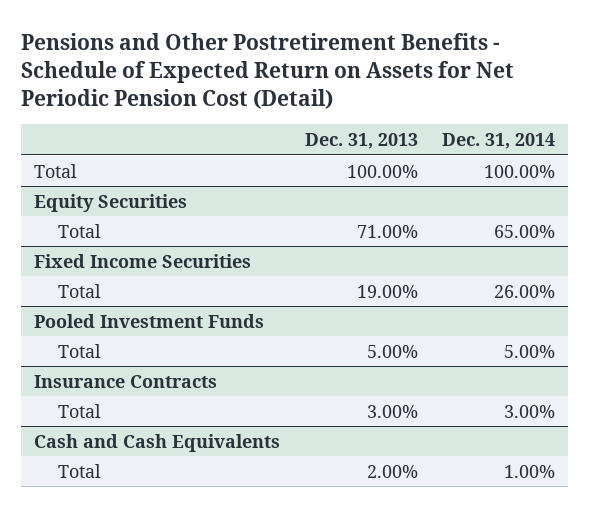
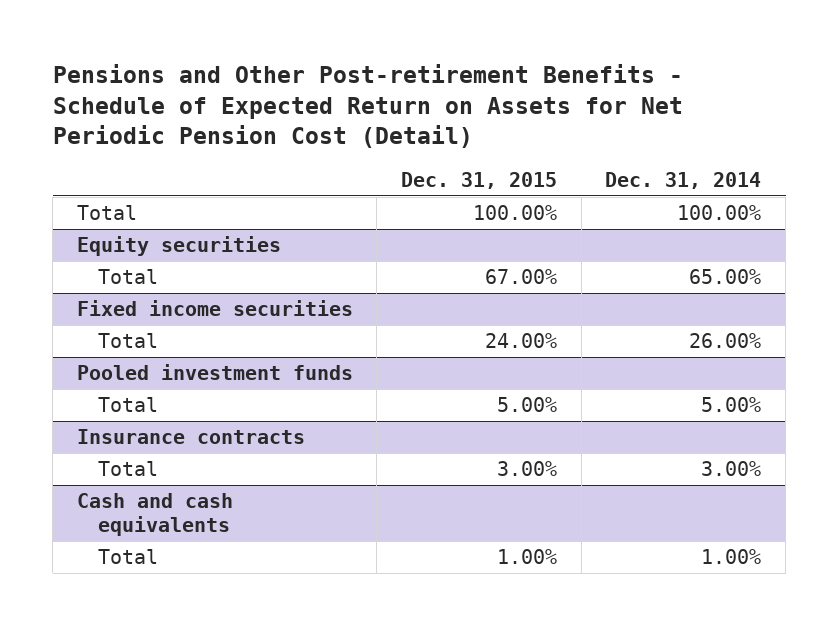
[21,32,515,110] Pensions and Other Postretirement Benefits - Schedule of Expected Return on Assets for Net Periodic Pension Cost (Detail) -> [52,64,683,149] Pensions and Other Post-retirement Benefits - Schedule of Expected Return on Assets for Net Periodic Pension Cost (Detail)
[304,133,418,150] Dec. 31, 2013 -> none
none -> [401,172,558,190] Dec. 31, 2015
[33,193,187,212] Equity Securities -> [76,236,281,257] Equity securities
[33,253,251,268] Fixed Income Securities -> [76,300,353,317] Fixed income securities
[33,313,264,328] Pooled Investment Funds -> [76,364,353,381] Pooled investment funds
[33,374,217,388] Insurance Contracts -> [76,429,305,445] Insurance contracts
[33,433,280,452] Cash and Cash Equivalents -> [76,493,233,537] Cash and cash equivalents

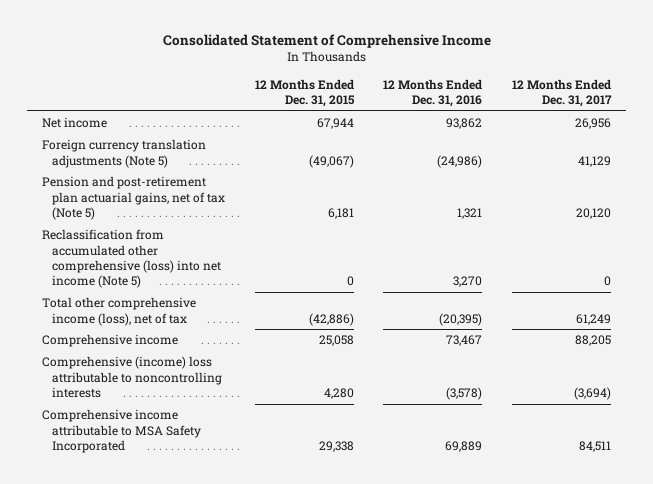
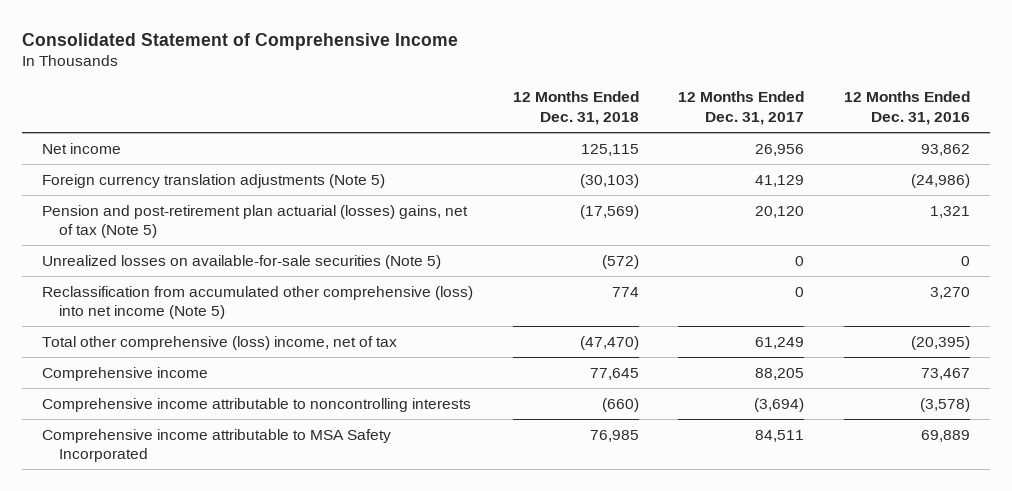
[254,78,355,108] 12 Months Ended Dec. 31, 2015 -> none
none -> [512,91,639,125] 12 Months Ended Dec. 31, 2018
[41,176,225,221] Pension and post-retirement plan actuarial gains, net of tax (Note 5) -> [41,204,468,239] Pension and post-retirement plan actuarial (losses) gains, net of tax (Note 5)
none -> [41,254,441,269] Unrealized losses on available-for-sale securities (Note 5)
[41,297,196,326] Total other comprehensive income (loss), net of tax -> [41,335,397,350] Total other comprehensive (loss) income, net of tax
[41,356,222,399] Comprehensive (income) loss attributable to noncontrolling interests -> [41,397,471,412] Comprehensive income attributable to noncontrolling interests

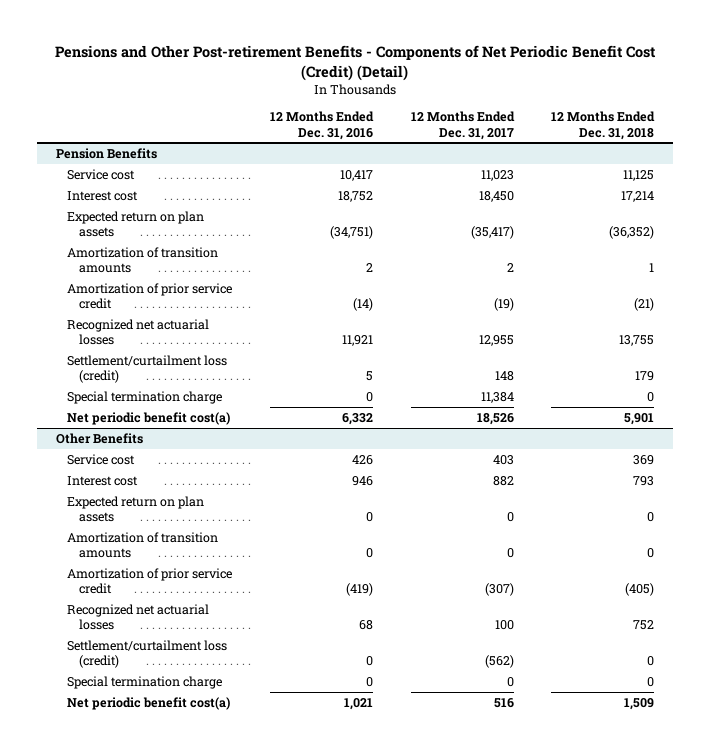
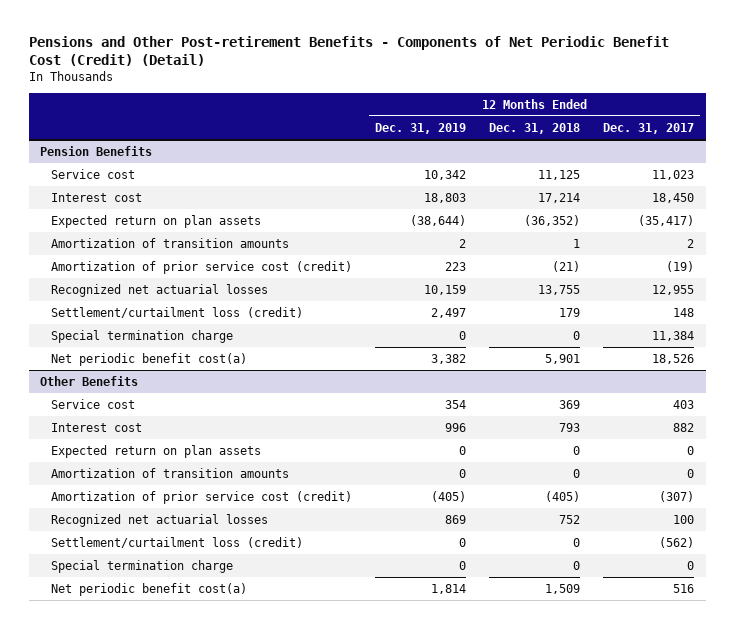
[270,111,375,140] 12 Months Ended Dec. 31, 2016 -> none
none -> [375,122,467,134] Dec. 31, 2019
[67,282,233,310] Amortization of prior service credit -> [50,260,352,274] Amortization of prior service cost (credit)
[67,567,233,595] Amortization of prior service credit -> [50,490,352,504] Amortization of prior service cost (credit)

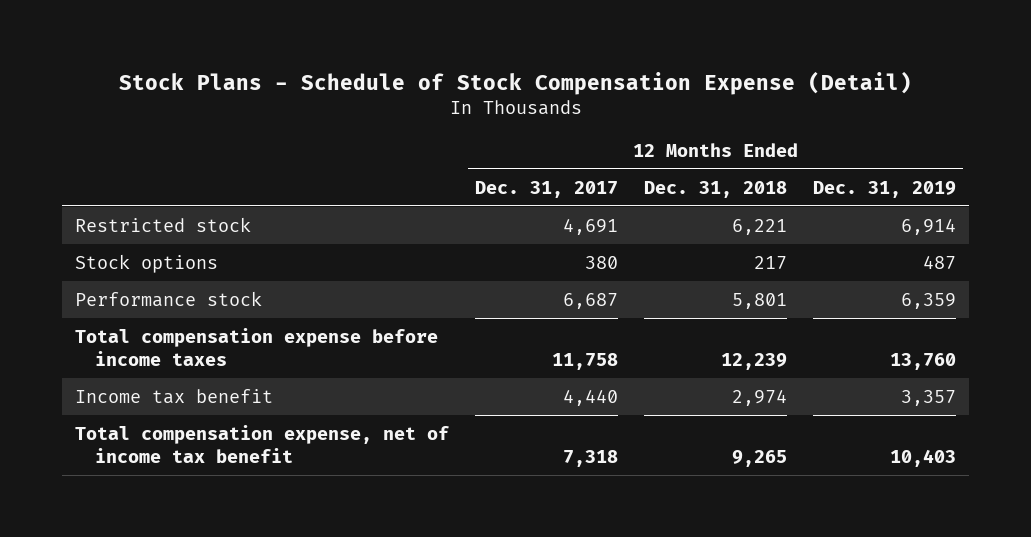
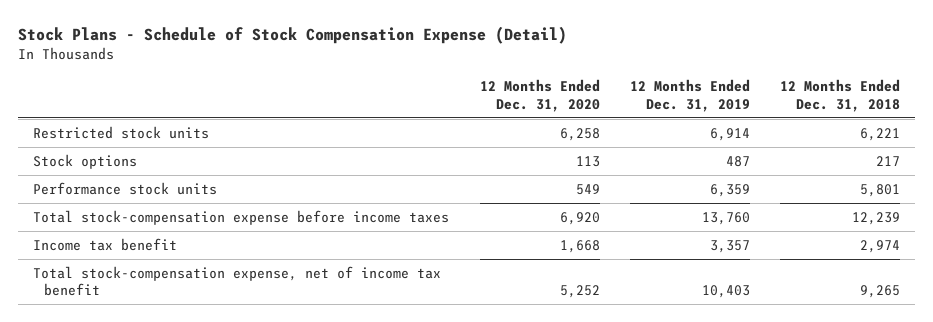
[474,180,618,198] Dec. 31, 2017 -> none
none -> [479,78,600,112] 12 Months Ended Dec. 31, 2020
[74,216,251,232] Restricted stock -> [33,125,210,139] Restricted stock units
[74,290,262,307] Performance stock -> [33,181,218,195] Performance stock units
[74,327,438,367] Total compensation expense before income taxes -> [33,209,450,225] Total stock-compensation expense before income taxes
[74,424,449,464] Total compensation expense, net of income tax benefit -> [33,265,442,297] Total stock-compensation expense, net of income tax benefit

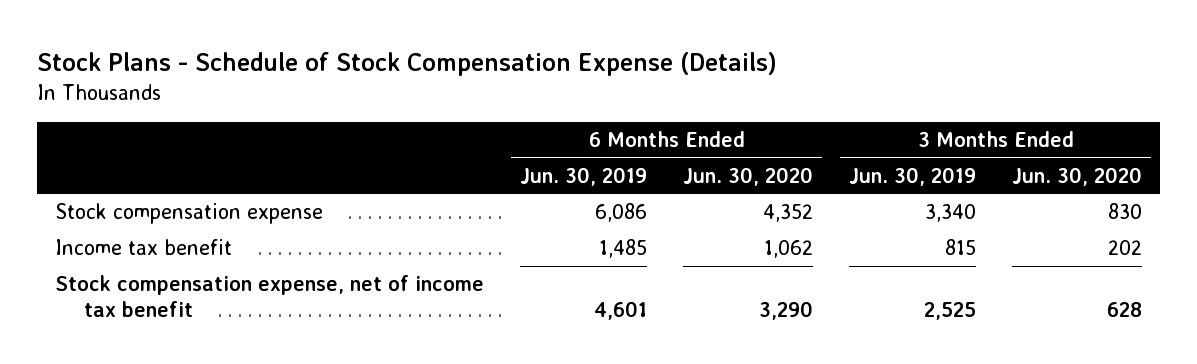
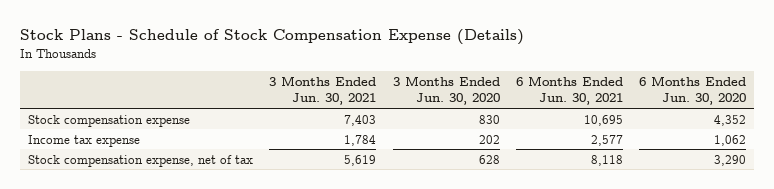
[520,166,648,186] Jun. 30, 2019 -> none
[849,166,977,186] Jun. 30, 2019 -> none
none -> [269,75,377,106] 3 Months Ended Jun. 30, 2021
none -> [516,75,624,106] 6 Months Ended Jun. 30, 2021
[54,239,232,256] Income tax benefit -> [28,134,141,147] Income tax expense
[54,275,484,317] Stock compensation expense, net of income tax benefit -> [28,154,254,167] Stock compensation expense, net of tax

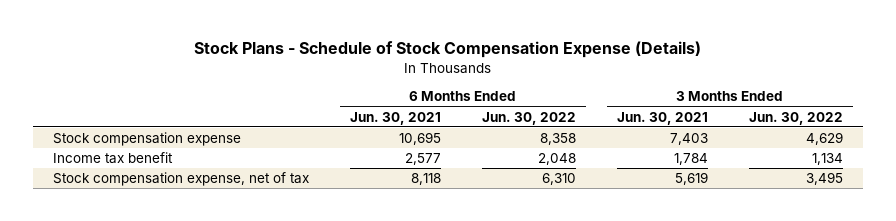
[392,75,500,106] 3 Months Ended Jun. 30, 2020 -> none
[639,75,747,106] 6 Months Ended Jun. 30, 2020 -> none
none -> [482,111,577,125] Jun. 30, 2022
none -> [748,111,843,125] Jun. 30, 2022
[28,134,141,147] Income tax expense -> [53,152,174,165] Income tax benefit

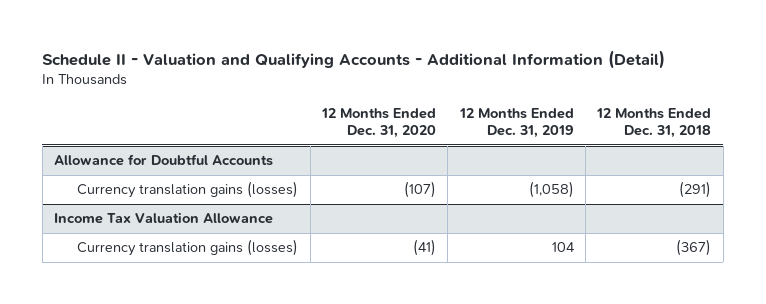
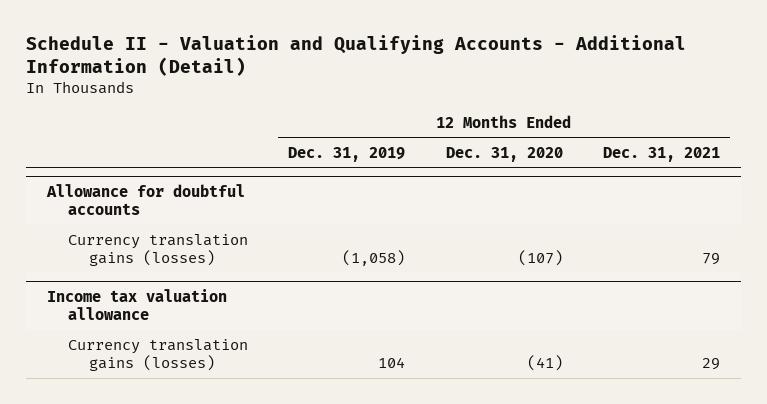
[596,107,712,139] 12 Months Ended Dec. 31, 2018 -> none
none -> [603,146,721,162] Dec. 31, 2021
[54,154,274,167] Allowance for Doubtful Accounts -> [45,184,245,215] Allowance for doubtful accounts
[54,212,274,225] Income Tax Valuation Allowance -> [46,289,227,320] Income tax valuation allowance

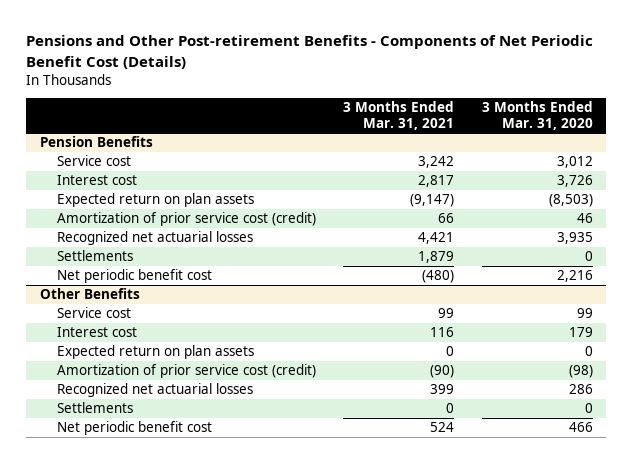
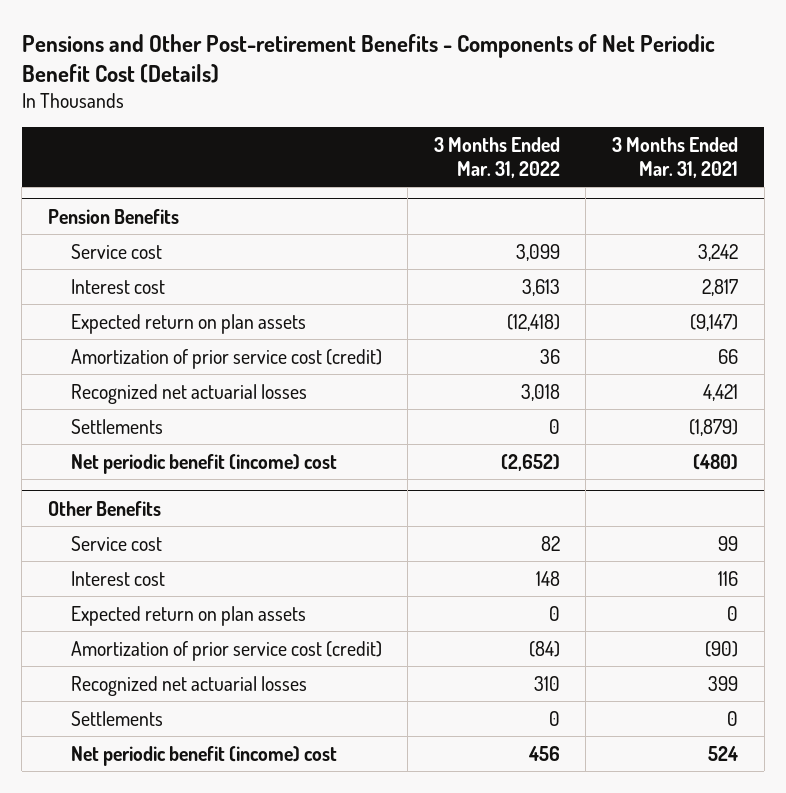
[481,101,593,130] 3 Months Ended Mar. 31, 2020 -> none
none -> [433,136,560,178] 3 Months Ended Mar. 31, 2022
[418,251,455,264] 1,879 -> [688,418,738,436] (1,879)
[56,269,212,284] Net periodic benefit cost -> [70,453,337,474] Net periodic benefit (income) cost
[56,421,212,436] Net periodic benefit cost -> [70,745,337,766] Net periodic benefit (income) cost

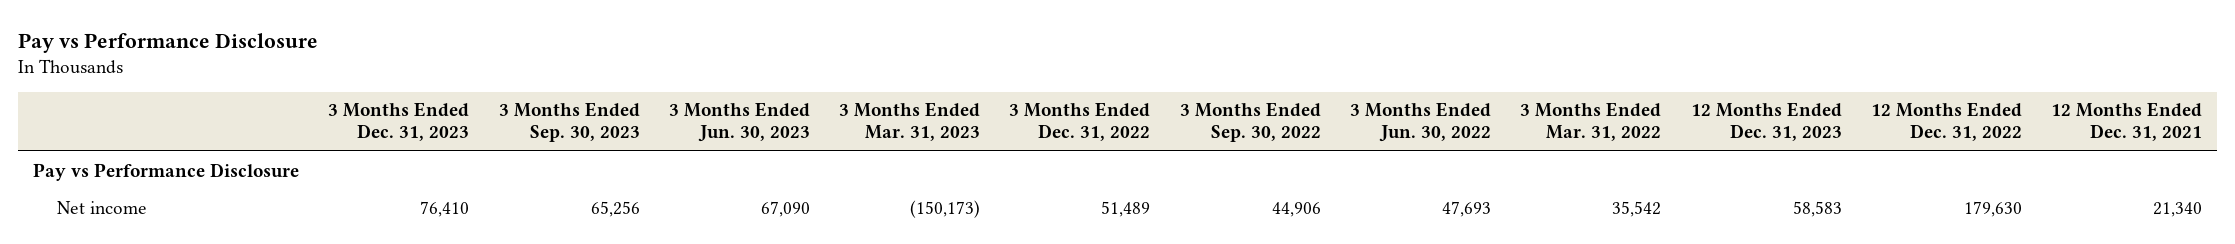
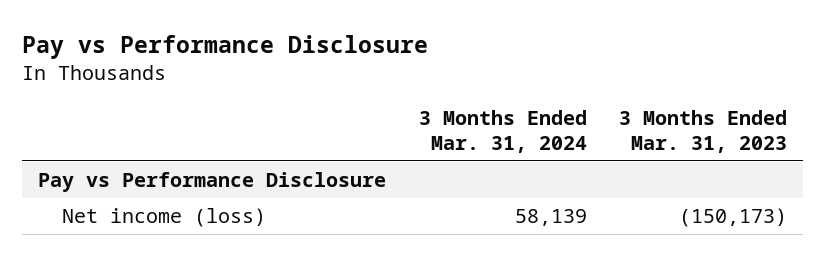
[328,102,470,142] 3 Months Ended Dec. 31, 2023 -> none
[498,102,640,143] 3 Months Ended Sep. 30, 2023 -> none
[668,102,810,143] 3 Months Ended Jun. 30, 2023 -> none
[1009,102,1151,142] 3 Months Ended Dec. 31, 2022 -> none
[1179,102,1321,143] 3 Months Ended Sep. 30, 2022 -> none
[1349,102,1491,143] 3 Months Ended Jun. 30, 2022 -> none
[1520,102,1662,142] 3 Months Ended Mar. 31, 2022 -> none
[1690,102,1842,142] 12 Months Ended Dec. 31, 2023 -> none
[1870,102,2022,142] 12 Months Ended Dec. 31, 2022 -> none
[2051,102,2203,142] 12 Months Ended Dec. 31, 2021 -> none
none -> [418,109,587,154] 3 Months Ended Mar. 31, 2024
[57,200,148,214] Net income -> [61,207,266,227] Net income (loss)

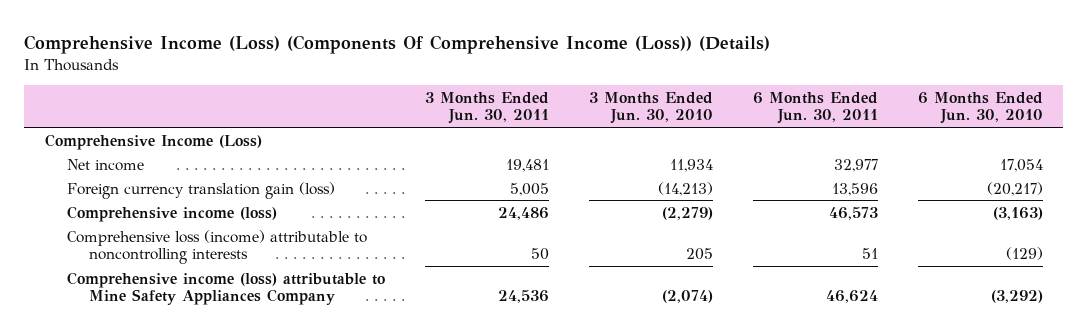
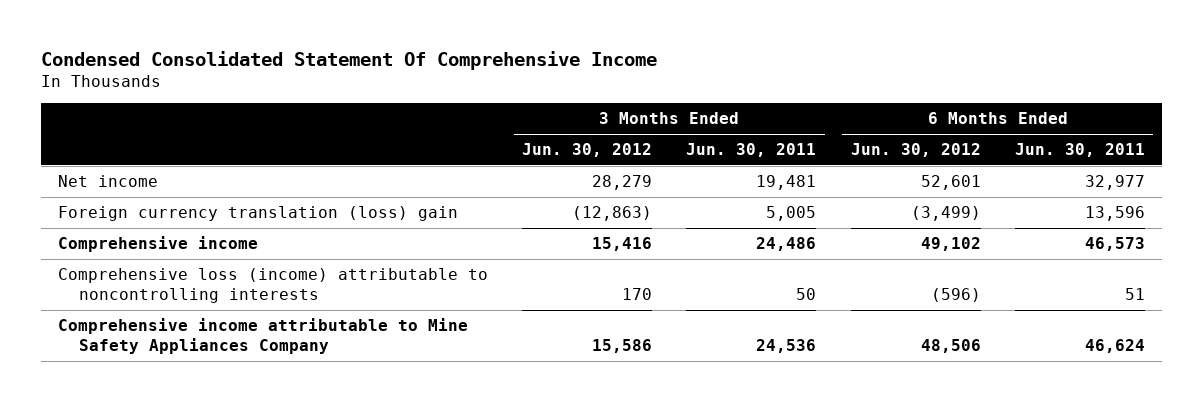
[24,34,771,54] Comprehensive Income (Loss) (Components Of Comprehensive Income (Loss)) (Details) -> [41,50,658,70] Condensed Consolidated Statement Of Comprehensive Income
[588,91,713,125] 3 Months Ended Jun. 30, 2010 -> none
[918,91,1044,125] 6 Months Ended Jun. 30, 2010 -> none
none -> [522,143,653,158] Jun. 30, 2012
none -> [850,143,981,158] Jun. 30, 2012
[44,133,262,150] Comprehensive Income (Loss) -> none
[66,181,335,199] Foreign currency translation gain (loss) -> [58,206,459,222] Foreign currency translation (loss) gain
[66,205,277,222] Comprehensive income (loss) -> [58,236,259,253] Comprehensive income
[66,271,385,306] Comprehensive income (loss) attributable to Mine Safety Appliances Company -> [58,318,469,355] Comprehensive income attributable to Mine Safety Appliances Company

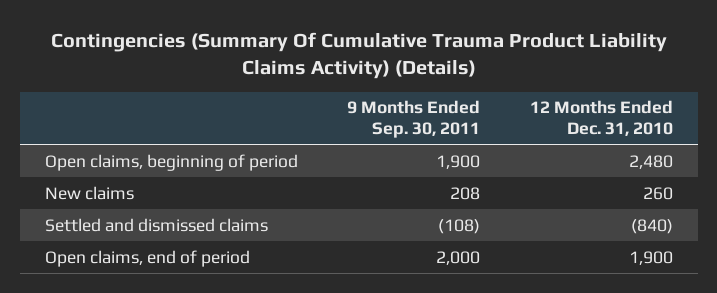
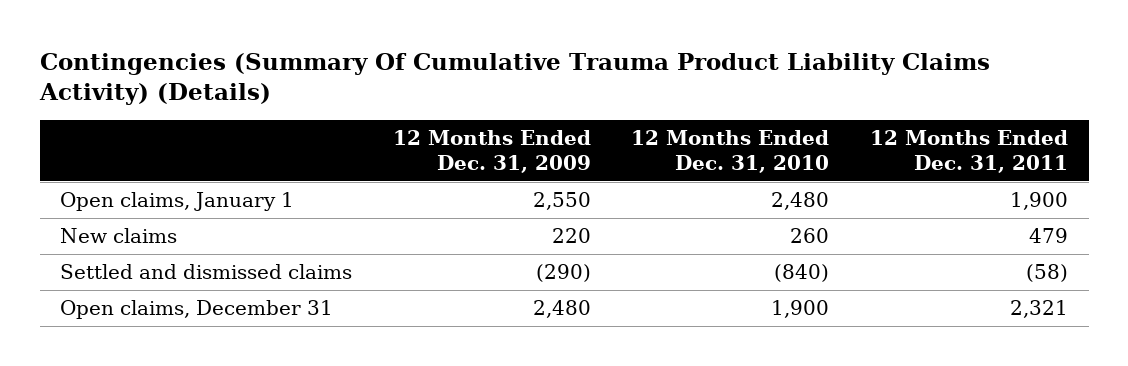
[347,100,481,139] 9 Months Ended Sep. 30, 2011 -> none
none -> [392,130,591,173] 12 Months Ended Dec. 31, 2009
none -> [870,130,1069,173] 12 Months Ended Dec. 31, 2011
[44,153,298,171] Open claims, beginning of period -> [60,192,295,212] Open claims, January 1
[44,249,250,267] Open claims, end of period -> [60,300,334,320] Open claims, December 31

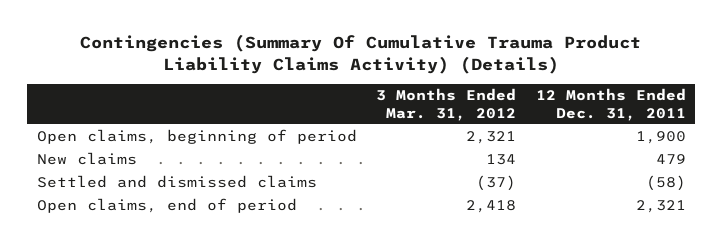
[392,130,591,173] 12 Months Ended Dec. 31, 2009 -> none
[631,130,830,173] 12 Months Ended Dec. 31, 2010 -> none
none -> [376,87,517,121] 3 Months Ended Mar. 31, 2012
[60,192,295,212] Open claims, January 1 -> [36,129,357,145] Open claims, beginning of period
[60,300,334,320] Open claims, December 31 -> [36,198,297,214] Open claims, end of period

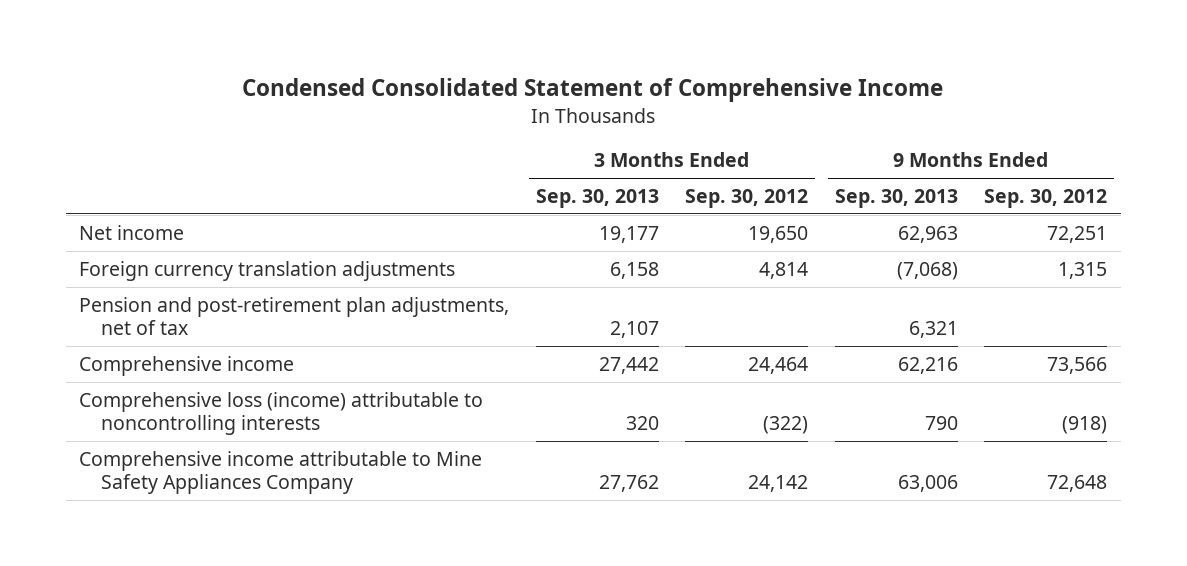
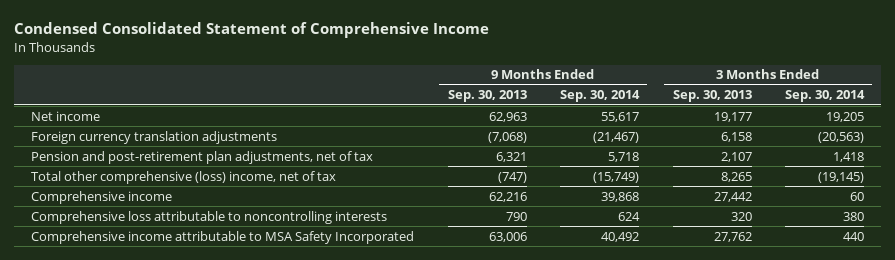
[685,188,809,208] Sep. 30, 2012 -> none
[984,188,1108,208] Sep. 30, 2012 -> none
none -> [560,90,641,103] Sep. 30, 2014
none -> [785,90,866,103] Sep. 30, 2014
none -> [31,170,337,184] Total other comprehensive (loss) income, net of tax
[79,391,484,436] Comprehensive loss (income) attributable to noncontrolling interests -> [31,210,388,224] Comprehensive loss attributable to noncontrolling interests
[79,450,483,495] Comprehensive income attributable to Mine Safety Appliances Company -> [31,230,415,244] Comprehensive income attributable to MSA Safety Incorporated

